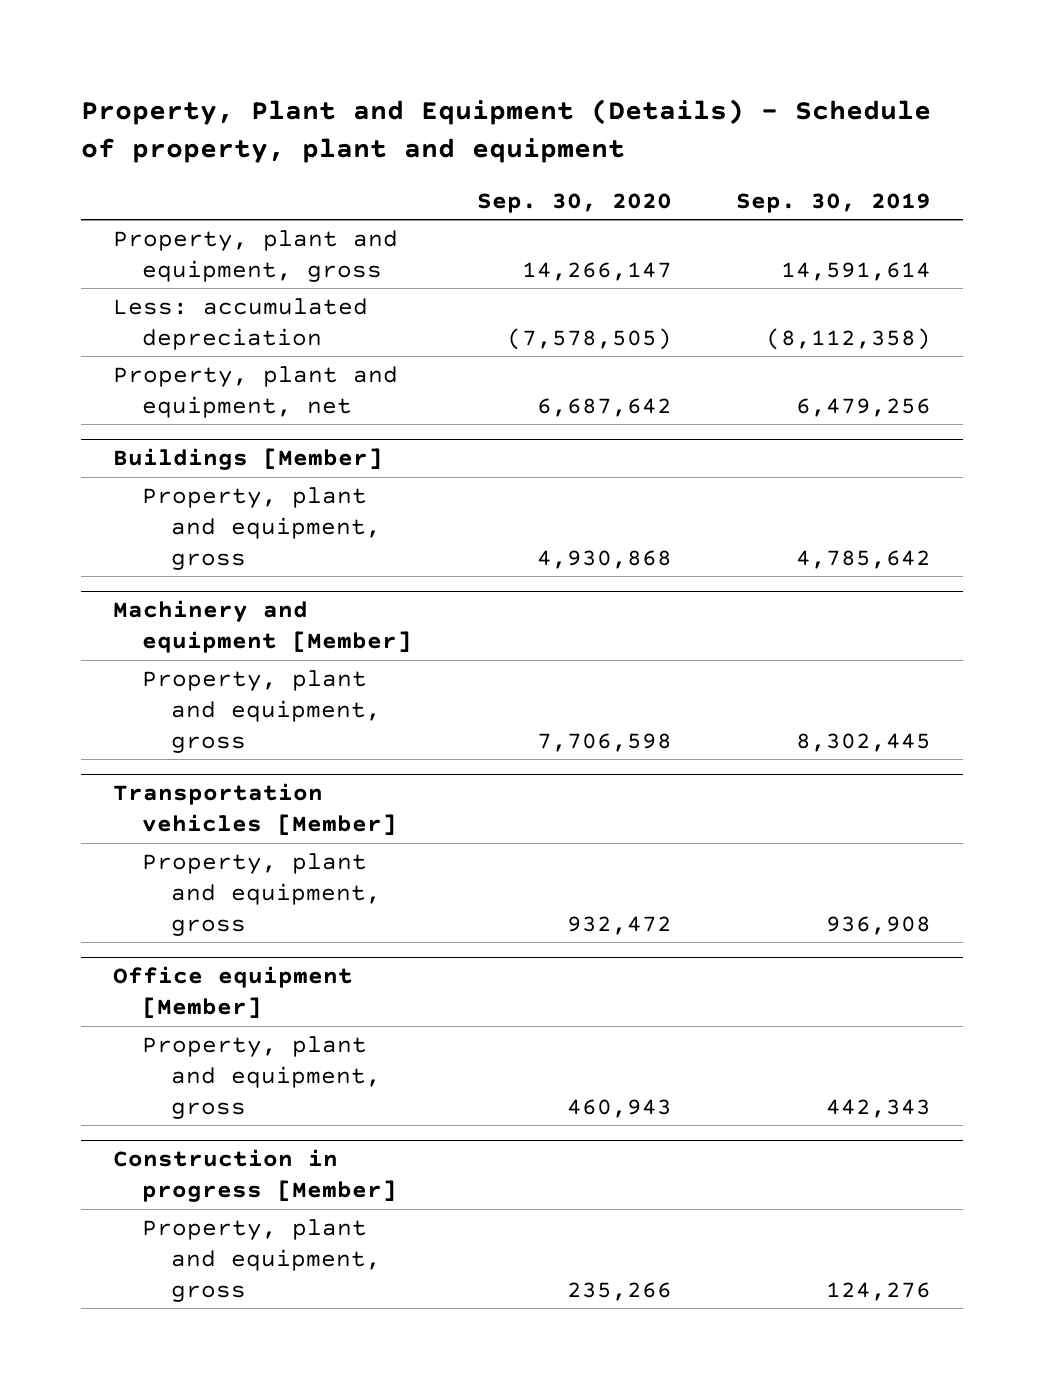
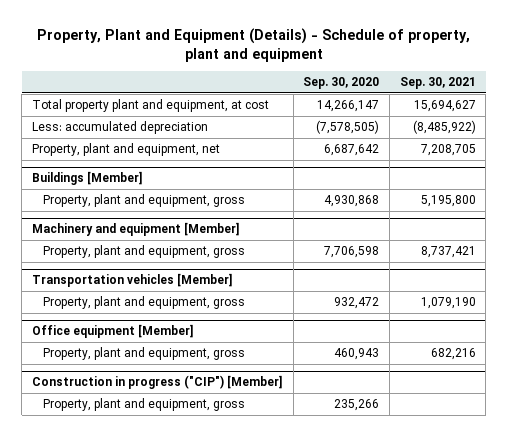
[736,192,932,213] Sep. 30, 2019 -> none
none -> [399,77,476,90] Sep. 30, 2021
[113,229,399,282] Property, plant and equipment, gross -> [31,99,269,113] Total property plant and equipment, at cost
[113,1149,398,1203] Construction in progress [Member] -> [31,375,283,390] Construction in progress ("CIP") [Member]

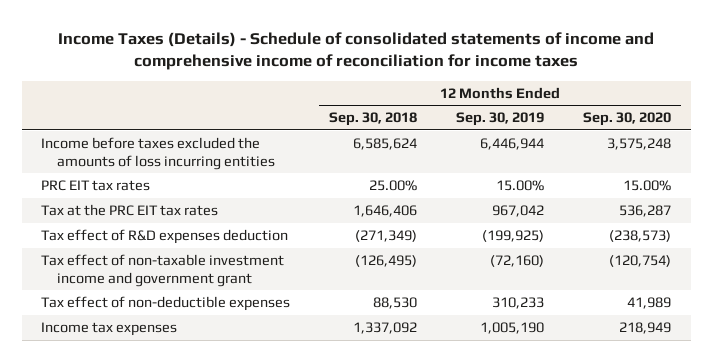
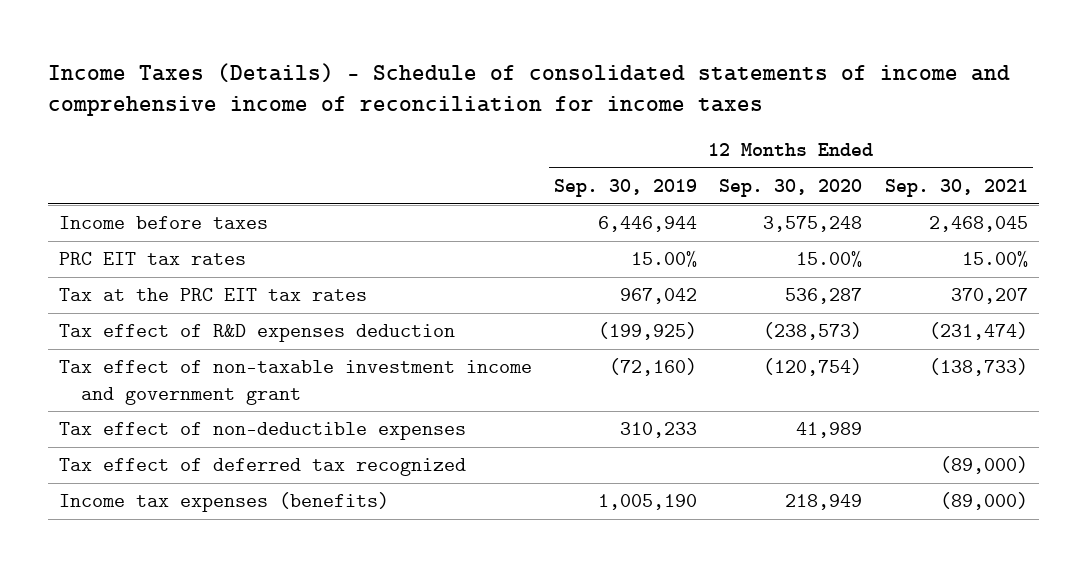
[329,112,418,127] Sep. 30, 2018 -> none
none -> [884,178,1028,197] Sep. 30, 2021
[41,136,276,170] Income before taxes excluded the amounts of loss incurring entities -> [59,216,269,230] Income before taxes
none -> [59,458,467,477] Tax effect of deferred tax recognized
[41,321,178,336] Income tax expenses -> [59,492,390,513] Income tax expenses (benefits)

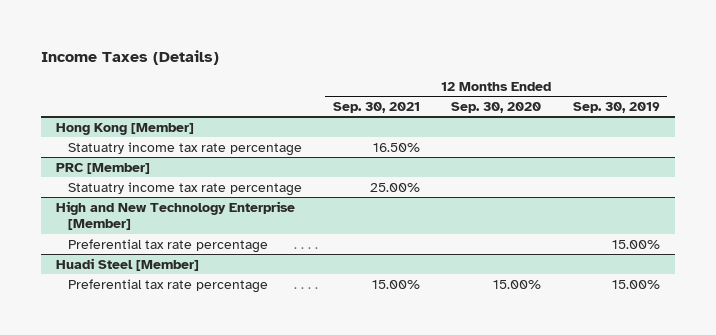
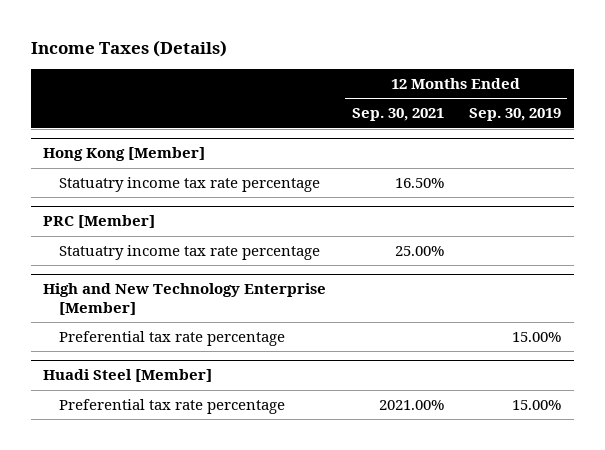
[451,101,542,113] Sep. 30, 2020 -> none
[372,279,421,289] 15.00% -> [378,400,444,411] 2021.00%

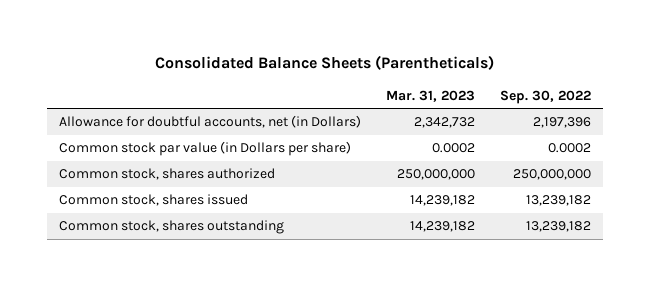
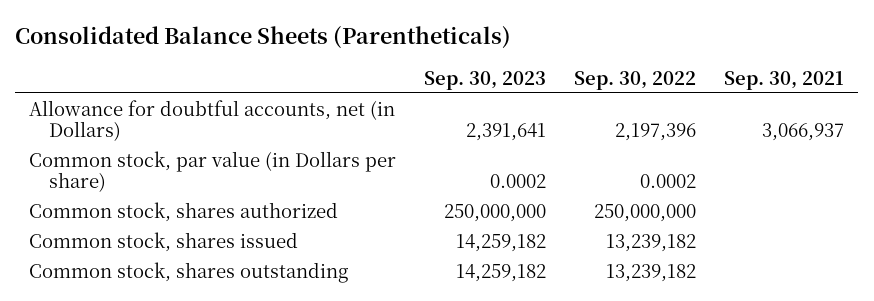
[385,89,475,102] Mar. 31, 2023 -> none
none -> [424,70,547,90] Sep. 30, 2023
none -> [724,70,845,90] Sep. 30, 2021
[59,141,352,157] Common stock par value (in Dollars per share) -> [29,150,397,193] Common stock, par value (in Dollars per share)

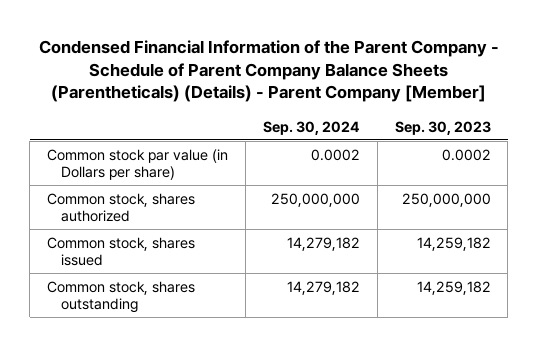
[15,26,512,50] Consolidated Balance Sheets (Parentheticals) -> [38,39,499,103] Condensed Financial Information of the Parent Company - Schedule of Parent Company Balance Sheets (Parentheticals) (Details) - Parent Company [Member]
[574,70,697,90] Sep. 30, 2022 -> none
[724,70,845,90] Sep. 30, 2021 -> none
none -> [262,120,360,135] Sep. 30, 2024
[29,99,396,142] Allowance for doubtful accounts, net (in Dollars) -> none
[29,150,397,193] Common stock, par value (in Dollars per share) -> [47,148,229,180] Common stock par value (in Dollars per share)

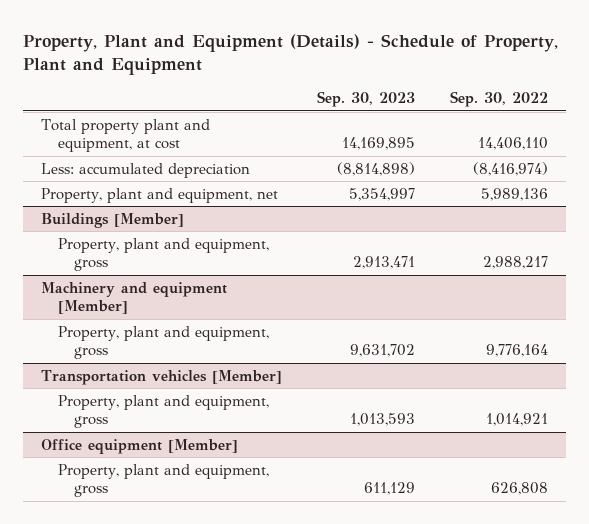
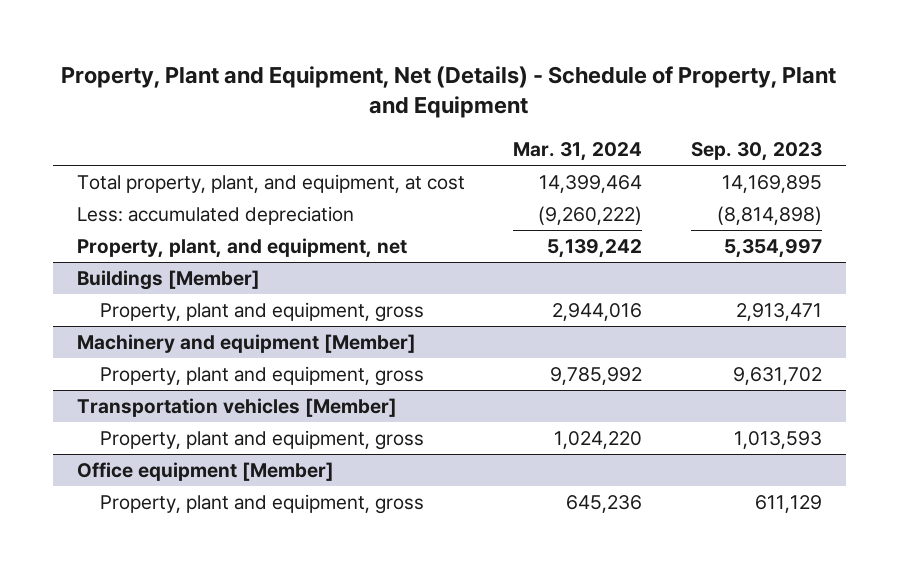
[23,33,559,76] Property, Plant and Equipment (Details) - Schedule of Property, Plant and Equipment -> [61,66,837,119] Property, Plant and Equipment, Net (Details) - Schedule of Property, Plant and Equipment
[450,91,549,108] Sep. 30, 2022 -> none
none -> [513,141,643,161] Mar. 31, 2024
[41,118,211,153] Total property plant and equipment, at cost -> [77,174,466,194] Total property, plant, and equipment, at cost
[41,187,279,203] Property, plant and equipment, net -> [77,238,408,259] Property, plant, and equipment, net

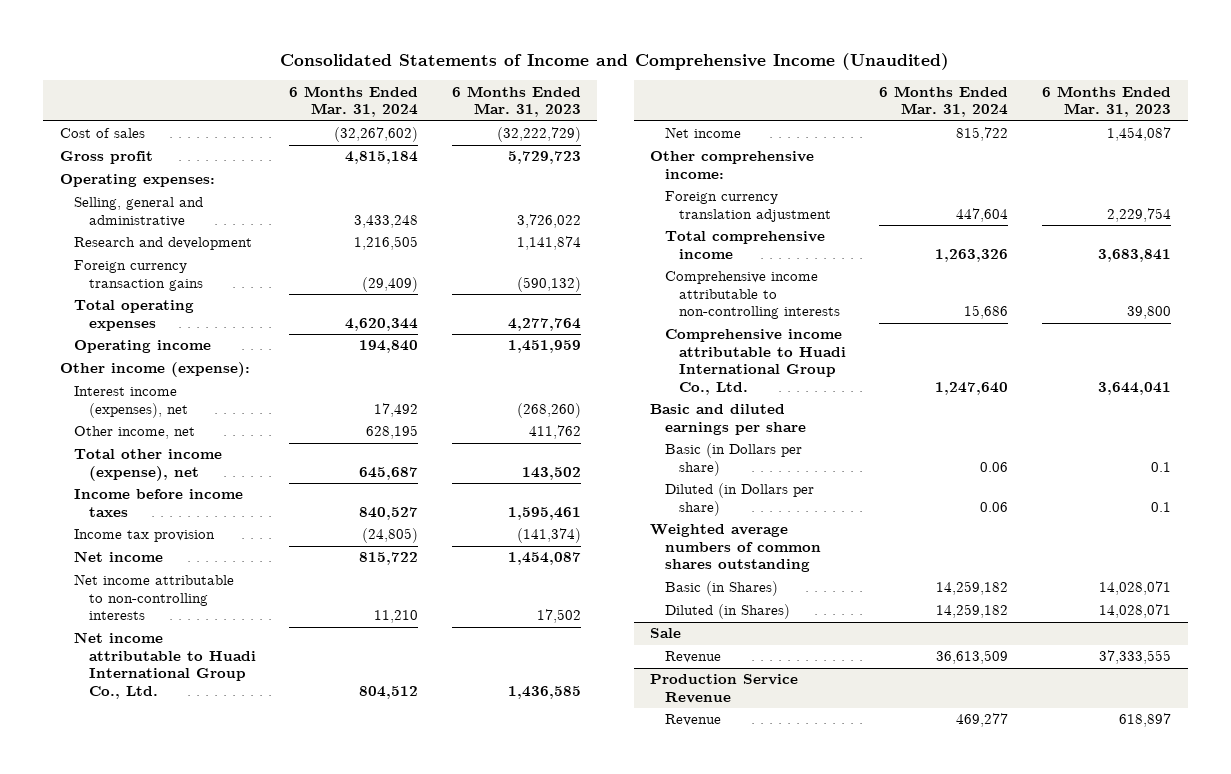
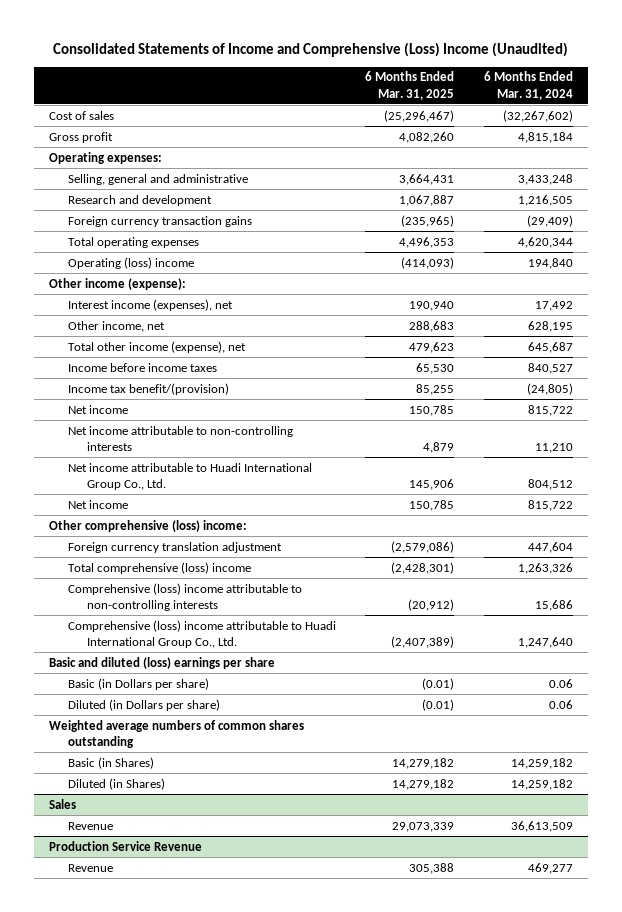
[280,52,950,70] Consolidated Statements of Income and Comprehensive Income (Unaudited) -> [52,41,568,57] Consolidated Statements of Income and Comprehensive (Loss) Income (Unaudited)
[451,85,581,118] 6 Months Ended Mar. 31, 2023 -> none
none -> [365,71,455,100] 6 Months Ended Mar. 31, 2025
[74,340,212,354] Operating income -> [67,256,194,269] Operating (loss) income
[74,529,216,543] Income tax provision -> [67,382,229,395] Income tax benefit/(provision)
[650,151,815,179] Other comprehensive income: -> [48,519,247,532] Other comprehensive (loss) income:
[664,231,825,259] Total comprehensive income -> [67,561,251,574] Total comprehensive (loss) income
[664,271,840,320] Comprehensive income attributable to non-controlling interests -> [67,582,302,611] Comprehensive (loss) income attributable to non-controlling interests
[664,329,846,395] Comprehensive income attributable to Huadi International Group Co., Ltd. -> [67,619,336,648] Comprehensive (loss) income attributable to Huadi International Group Co., Ltd.
[650,404,806,435] Basic and diluted earnings per share -> [48,656,275,669] Basic and diluted (loss) earnings per share
[650,628,682,639] Sale -> [48,798,76,809] Sales

